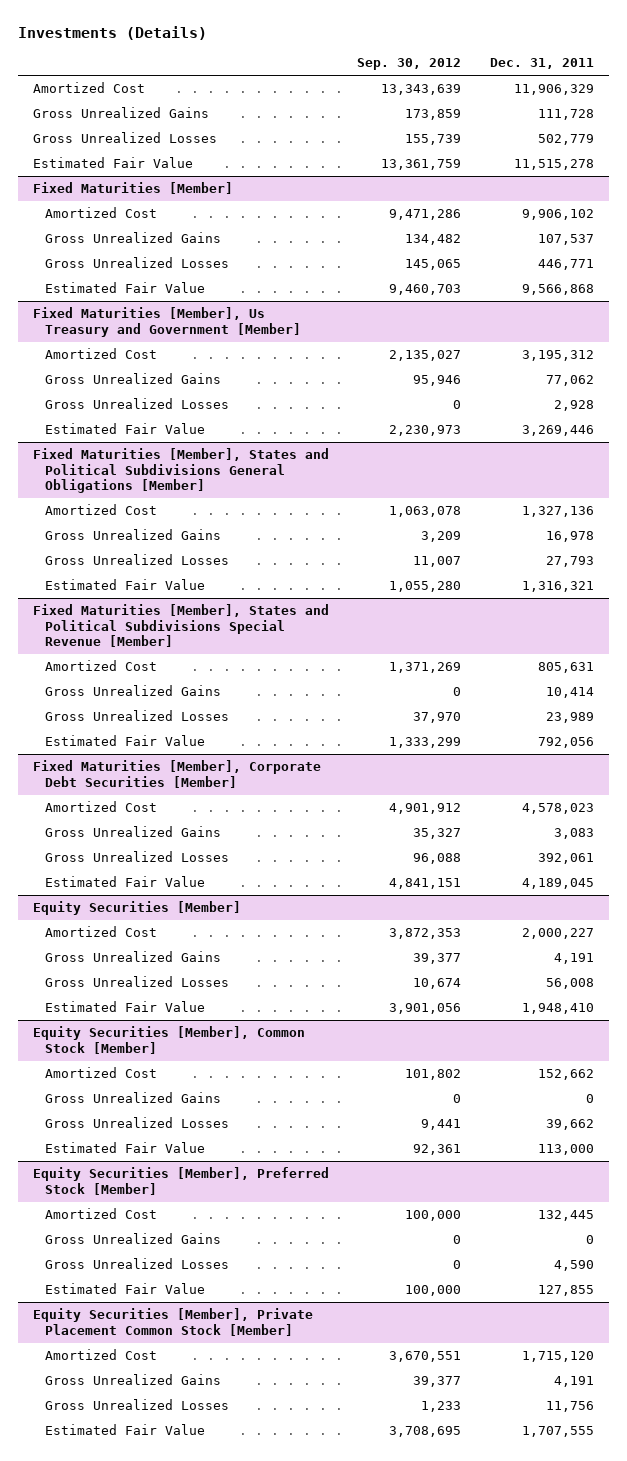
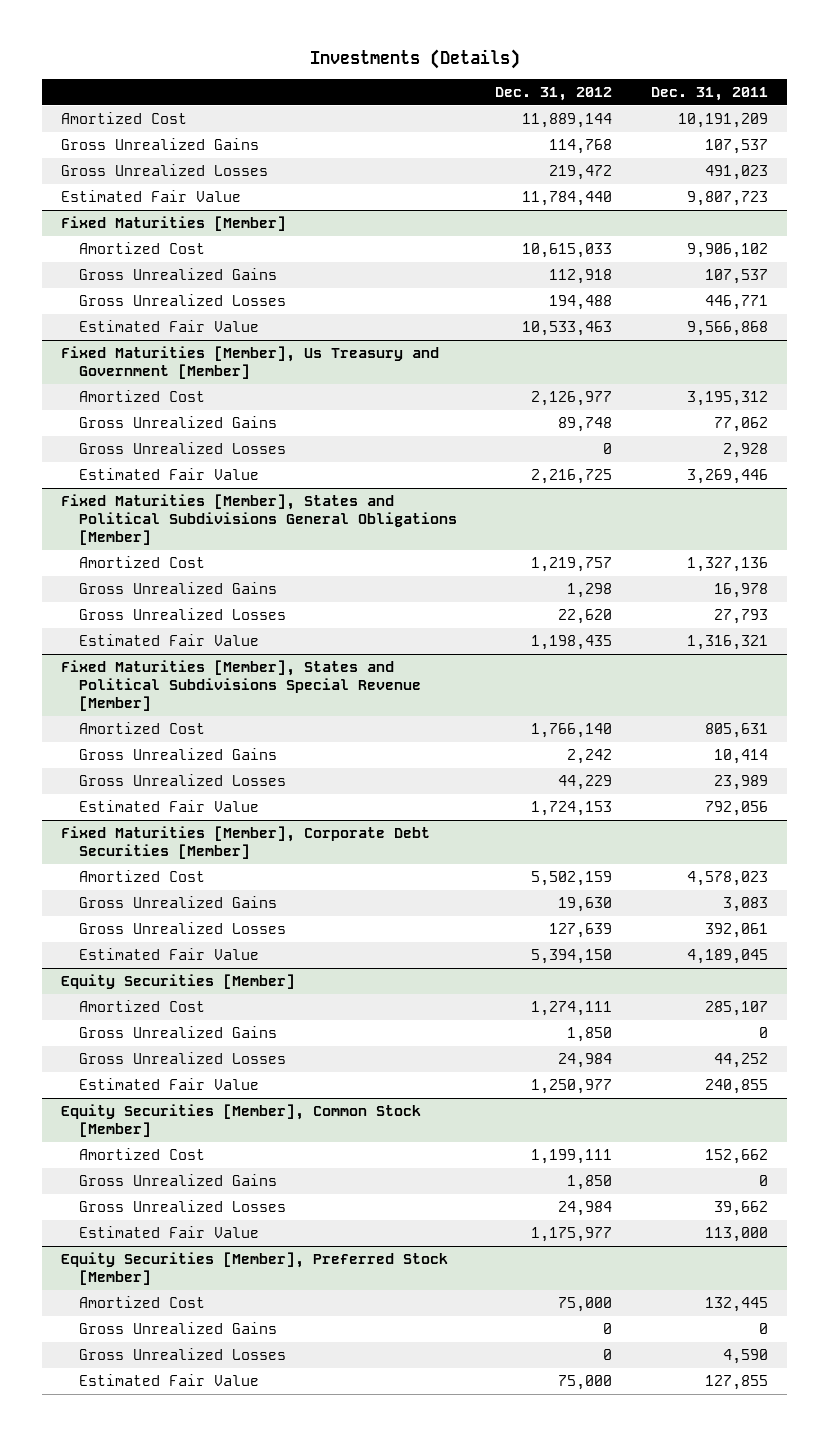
[357,58,462,71] Sep. 30, 2012 -> none
none -> [495,86,613,101] Dec. 31, 2012
[514,84,595,96] 11,906,329 -> [678,113,769,129] 10,191,209
[538,109,595,121] 111,728 -> [705,139,769,155] 107,537
[538,134,595,146] 502,779 -> [705,165,769,181] 491,023
[514,159,595,171] 11,515,278 -> [687,191,769,207] 9,807,723
[522,928,595,940] 2,000,227 -> [705,1001,769,1017] 285,107
[554,953,595,965] 4,191 -> [759,1027,769,1039] 0
[546,978,595,990] 56,008 -> [714,1053,769,1069] 44,252
[522,1003,595,1015] 1,948,410 -> [705,1079,769,1095] 240,855
[32,1308,313,1336] Equity Securities [Member], Private Placement Common Stock [Member] -> none
[45,1349,158,1361] Amortized Cost -> none
[45,1374,222,1386] Gross Unrealized Gains -> none
[45,1399,230,1411] Gross Unrealized Losses -> none
[45,1424,206,1436] Estimated Fair Value -> none

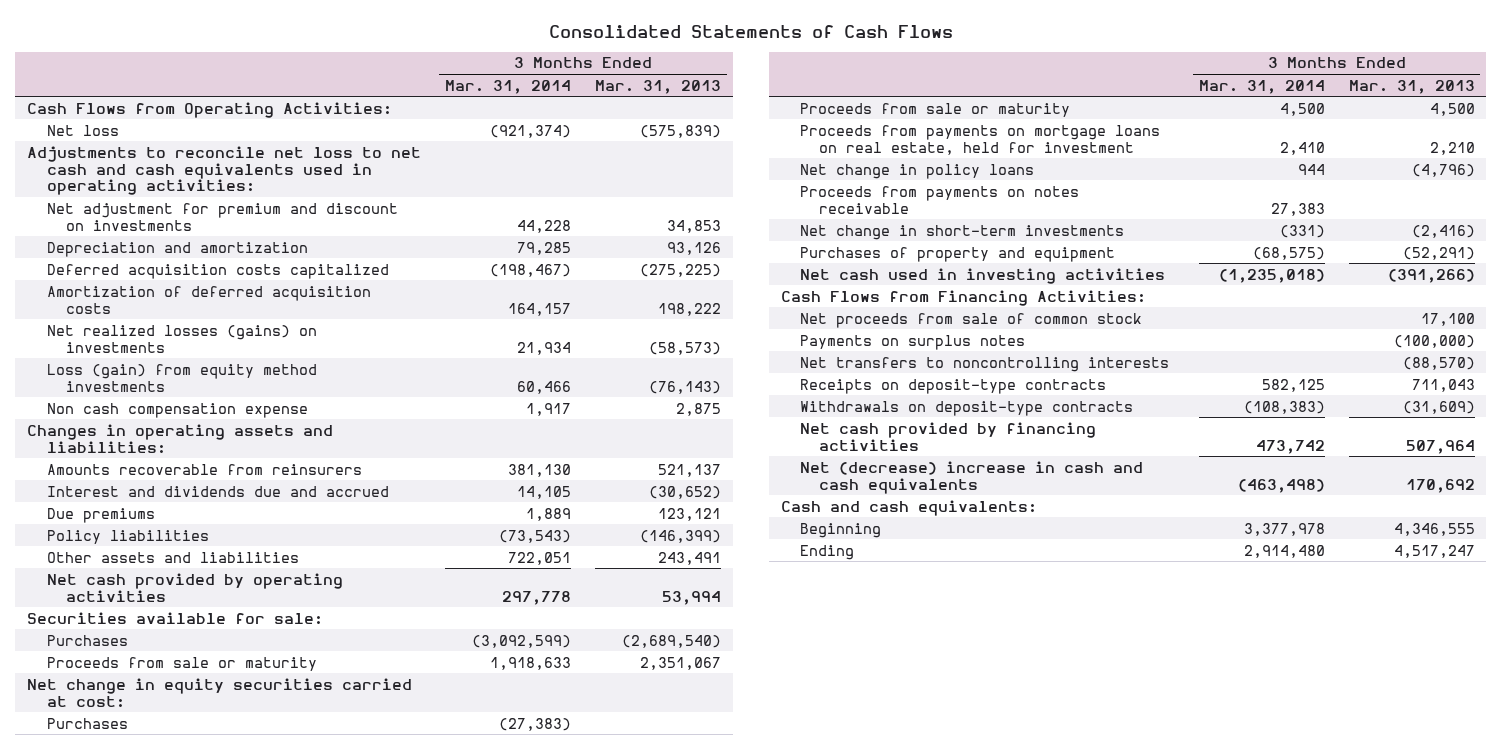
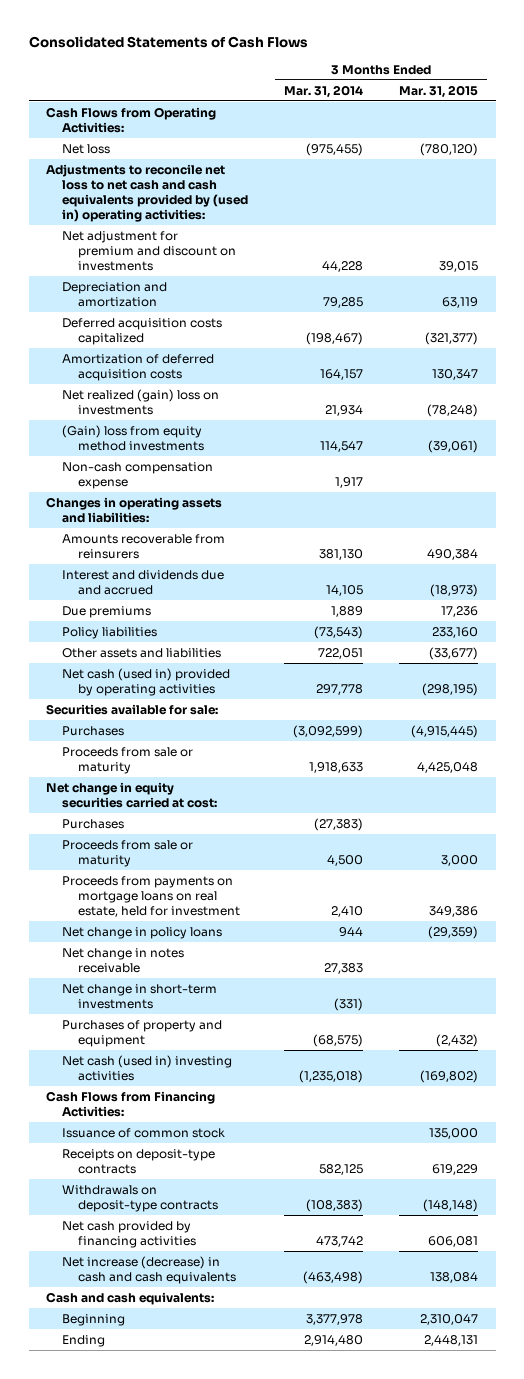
[594,79,721,94] Mar. 31, 2013 -> none
none -> [398,84,478,98] Mar. 31, 2015
[490,124,572,138] (921,374) -> [306,142,364,156] (975,455)
[27,145,422,196] Adjustments to reconcile net loss to net cash and cash equivalents used in operating activities: -> [46,163,249,222] Adjustments to reconcile net loss to net cash and cash equivalents provided by (used in) operating activities:
[46,324,317,353] Net realized losses (gains) on investments -> [62,388,220,415] Net realized (gain) loss on investments
[46,363,317,392] Loss (gain) from equity method investments -> [62,424,205,451] (Gain) loss from equity method investments
[517,380,572,394] 60,466 -> [320,440,364,452] 114,547
[46,402,308,418] Non cash compensation expense -> [62,461,214,489] Non-cash compensation expense
[46,572,343,602] Net cash provided by operating activities -> [62,667,231,696] Net cash (used in) provided by operating activities
[800,185,1080,214] Proceeds from payments on notes receivable -> [62,947,185,973] Net change in notes receivable
[800,267,1166,284] Net cash used in investing activities -> [62,1054,233,1081] Net cash (used in) investing activities
[800,334,1026,350] Payments on surplus notes -> none
[800,356,1170,372] Net transfers to noncontrolling interests -> none
[800,312,1143,328] Net proceeds from sale of common stock -> [62,1127,226,1138] Issuance of common stock
[800,460,1144,494] Net (decrease) increase in cash and cash equivalents -> [62,1255,237,1284] Net increase (decrease) in cash and cash equivalents

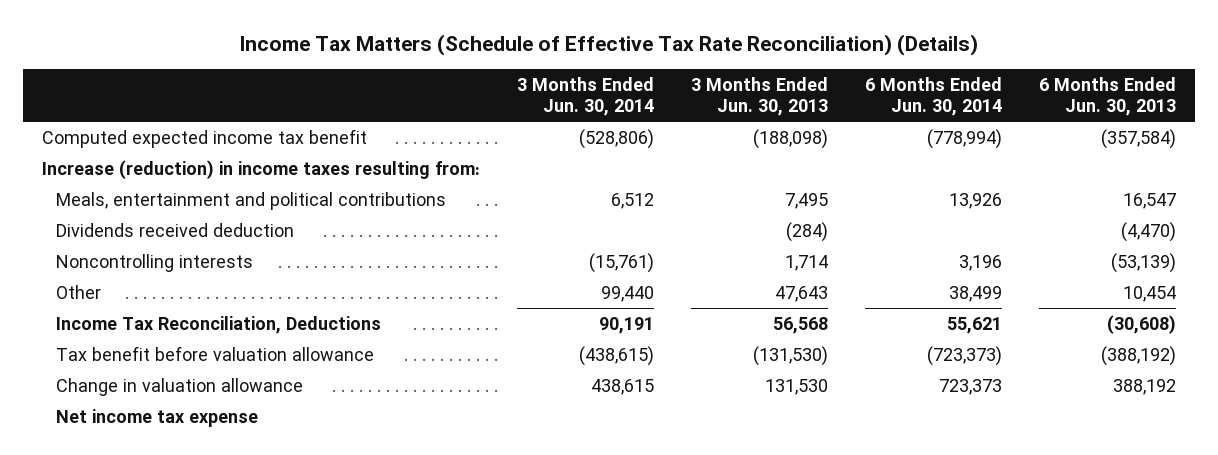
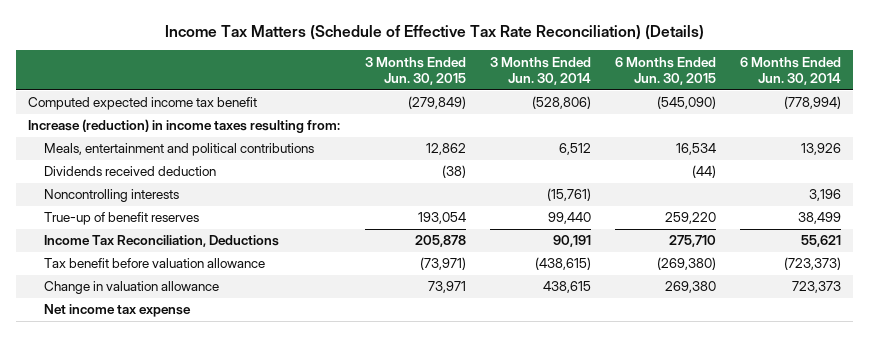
[690,77,828,117] 3 Months Ended Jun. 30, 2013 -> none
[1039,77,1177,117] 6 Months Ended Jun. 30, 2013 -> none
none -> [364,56,466,86] 3 Months Ended Jun. 30, 2015
none -> [615,56,717,86] 6 Months Ended Jun. 30, 2015
[55,285,101,300] Other -> [43,212,199,226] True-up of benefit reserves

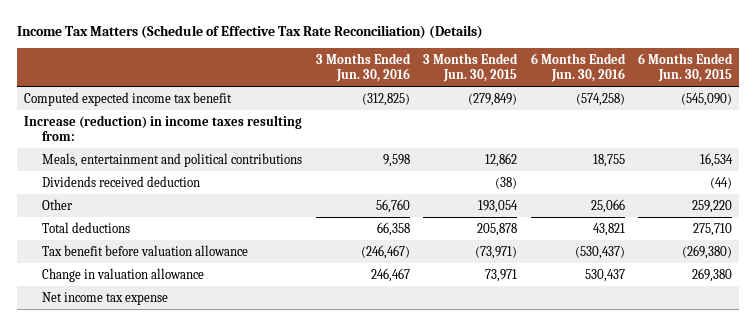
[489,56,591,86] 3 Months Ended Jun. 30, 2014 -> none
[740,56,842,86] 6 Months Ended Jun. 30, 2014 -> none
none -> [315,52,411,83] 3 Months Ended Jun. 30, 2016
none -> [530,52,626,83] 6 Months Ended Jun. 30, 2016
[43,189,179,203] Noncontrolling interests -> none
[43,212,199,226] True-up of benefit reserves -> [41,198,73,210] Other
[43,235,279,248] Income Tax Reconciliation, Deductions -> [41,221,130,233] Total deductions

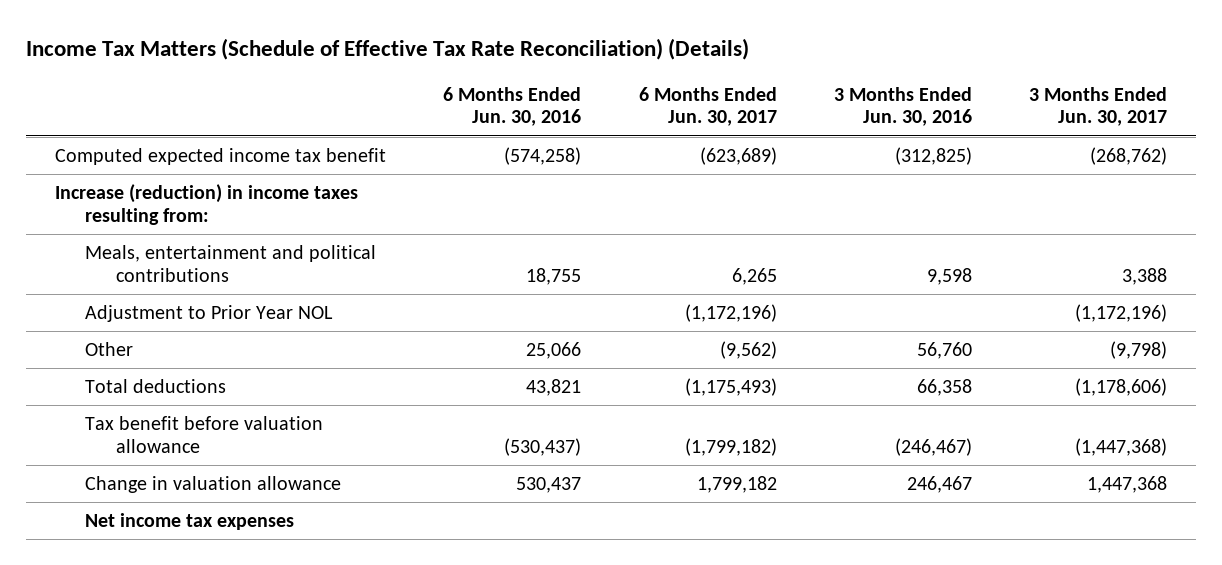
[423,52,519,83] 3 Months Ended Jun. 30, 2015 -> none
[638,52,734,83] 6 Months Ended Jun. 30, 2015 -> none
none -> [638,86,777,127] 6 Months Ended Jun. 30, 2017
none -> [1029,86,1168,127] 3 Months Ended Jun. 30, 2017
[41,175,200,187] Dividends received deduction -> none
none -> [85,305,334,323] Adjustment to Prior Year NOL
[41,291,168,305] Net income tax expense -> [85,513,295,531] Net income tax expenses

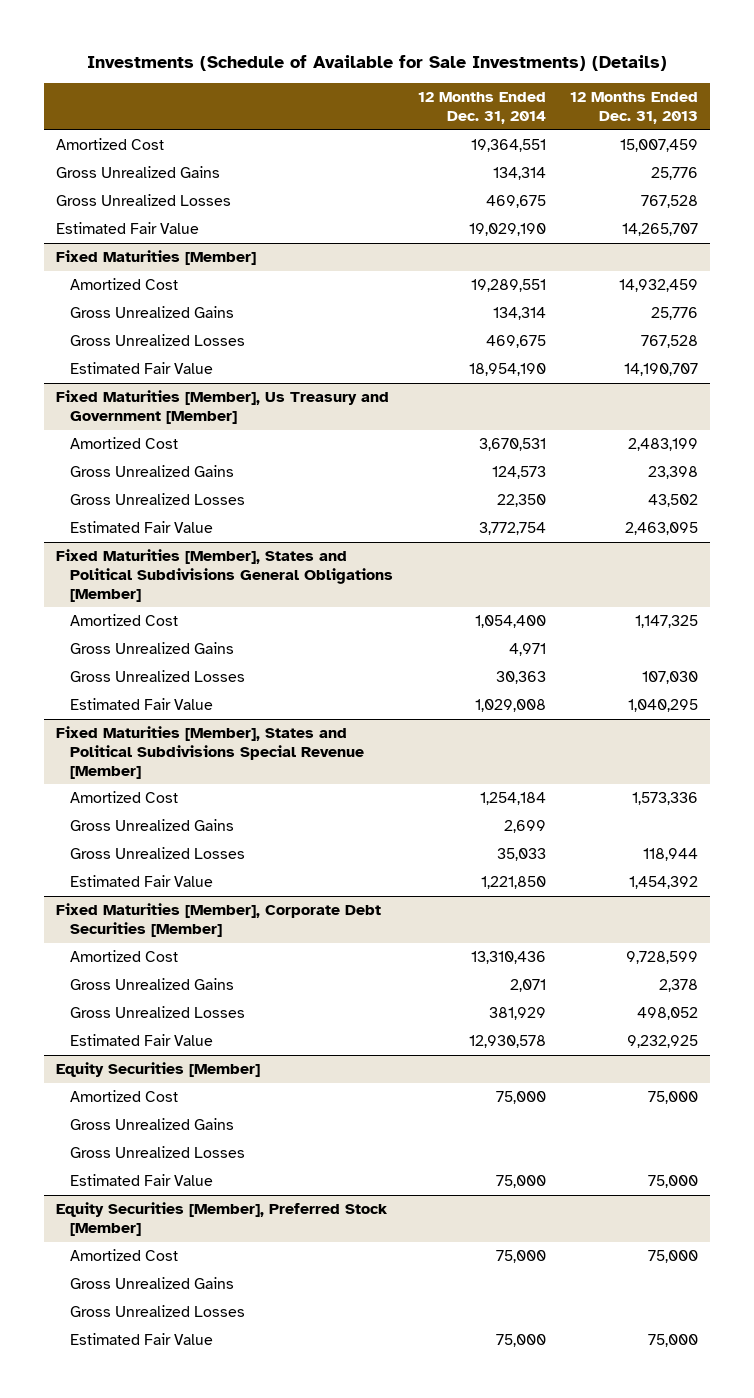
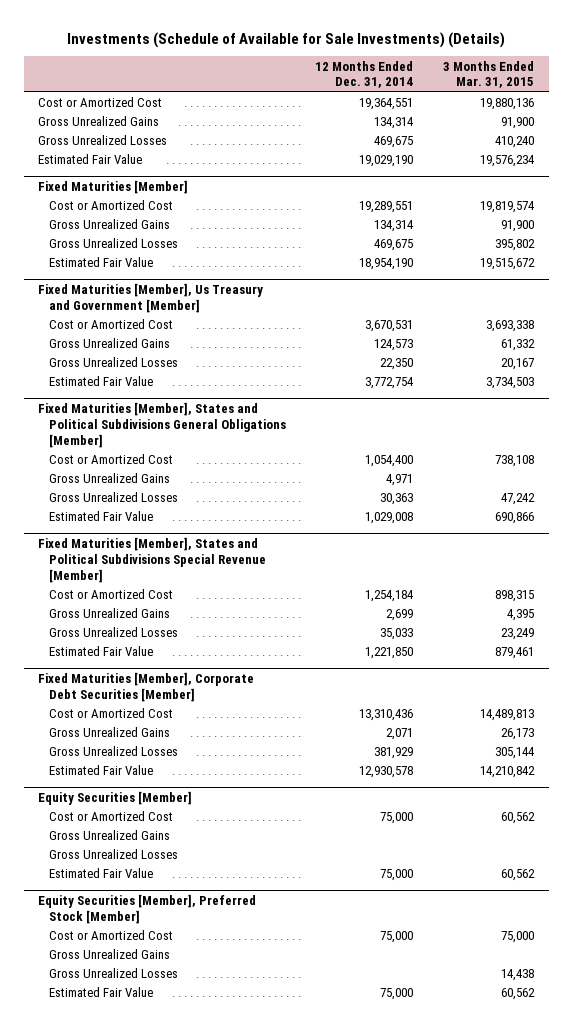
[570,92,699,125] 12 Months Ended Dec. 31, 2013 -> none
none -> [443,60,535,89] 3 Months Ended Mar. 31, 2015
[56,138,165,151] Amortized Cost -> [38,97,163,108] Cost or Amortized Cost
[69,278,178,291] Amortized Cost -> [48,200,173,211] Cost or Amortized Cost
[69,437,178,450] Amortized Cost -> [48,319,173,330] Cost or Amortized Cost
[69,614,178,627] Amortized Cost -> [48,454,173,465] Cost or Amortized Cost
[69,791,178,804] Amortized Cost -> [48,589,173,600] Cost or Amortized Cost
[69,950,178,963] Amortized Cost -> [48,708,173,719] Cost or Amortized Cost
[69,1090,178,1103] Amortized Cost -> [48,811,173,822] Cost or Amortized Cost
[69,1249,178,1262] Amortized Cost -> [48,930,173,941] Cost or Amortized Cost

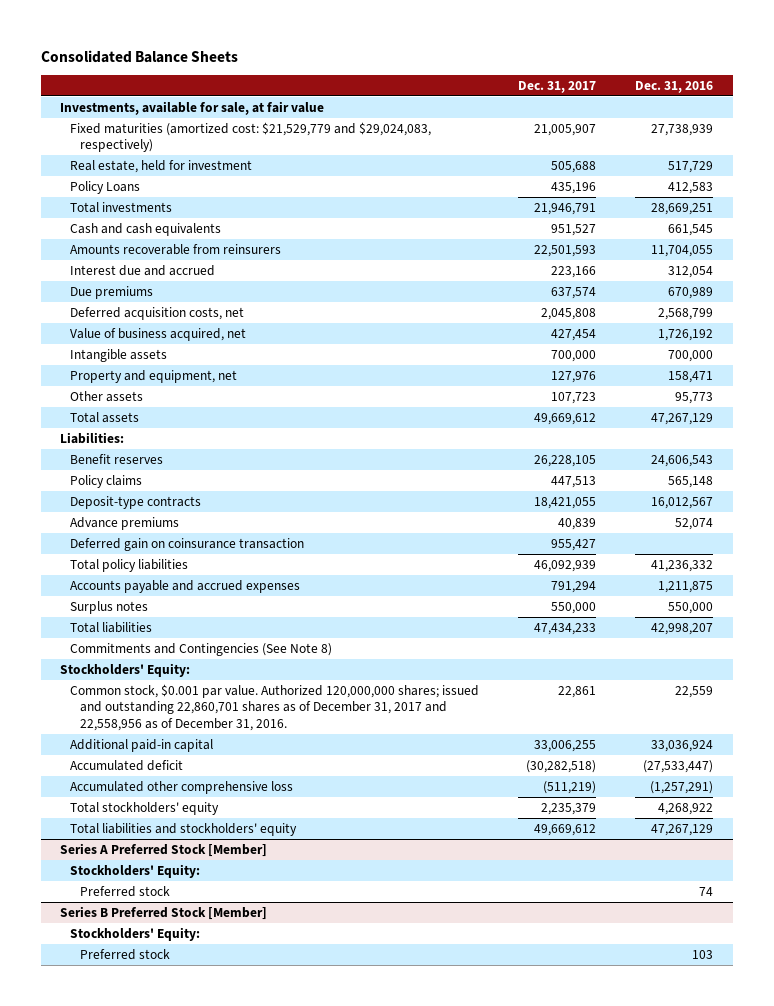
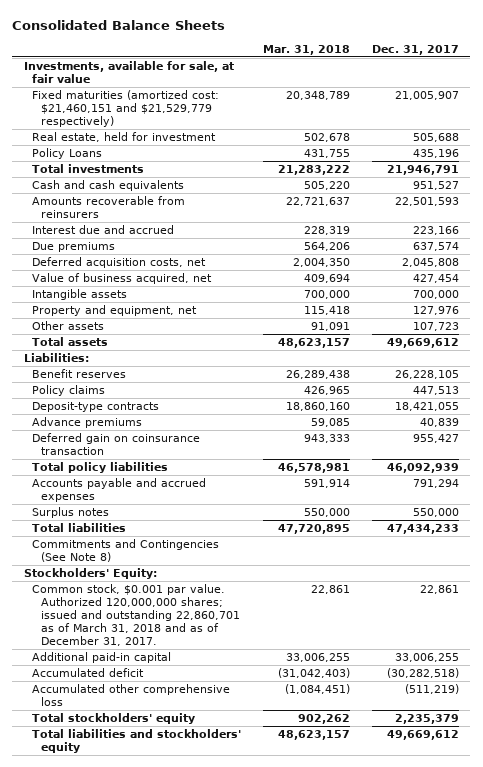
[635,80,714,93] Dec. 31, 2016 -> none
none -> [263,45,351,56] Mar. 31, 2018
[70,121,432,153] Fixed maturities (amortized cost: $21,529,779 and $29,024,083, respectively) -> [32,90,220,128] Fixed maturities (amortized cost: $21,460,151 and $21,529,779 respectively)
[70,683,480,732] Common stock, $0.001 par value. Authorized 120,000,000 shares; issued and outstanding 22,860,701 shares as of December 31, 2017 and 22,558,956 as of December 31, 2016. -> [32,584,240,647] Common stock, $0.001 par value. Authorized 120,000,000 shares; issued and outstanding 22,860,701 as of March 31, 2018 and as of December 31, 2017.
[60,842,268,857] Series A Preferred Stock [Member] -> none
[70,863,201,878] Stockholders' Equity: -> none
[80,885,171,897] Preferred stock -> none
[60,905,268,920] Series B Preferred Stock [Member] -> none
[70,926,201,941] Stockholders' Equity: -> none
[80,948,171,960] Preferred stock -> none

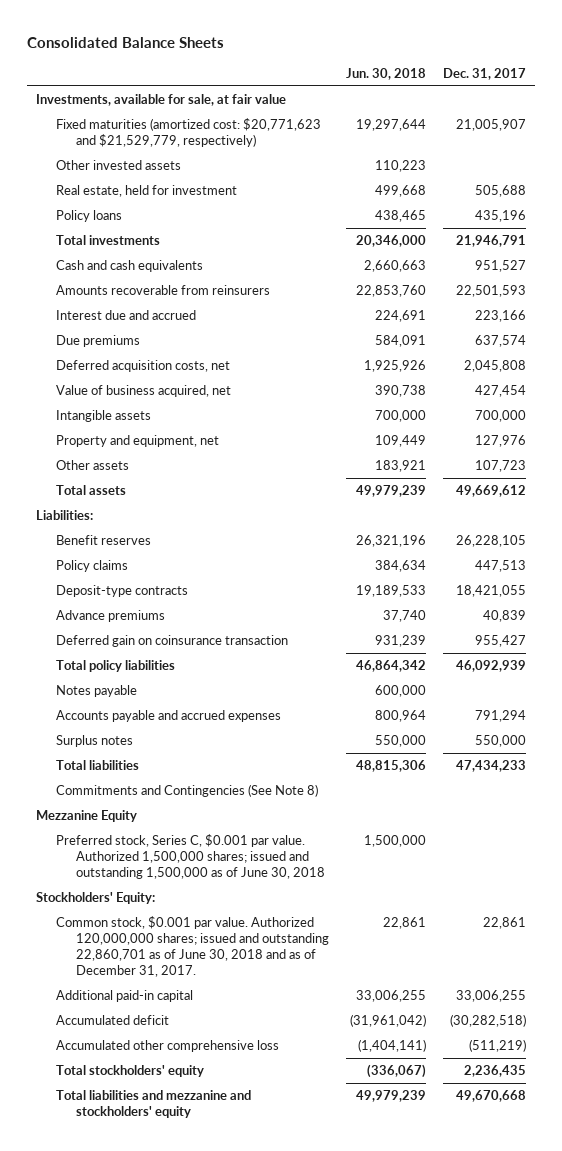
[263,45,351,56] Mar. 31, 2018 -> none
none -> [346,67,427,80] Jun. 30, 2018
[32,90,220,128] Fixed maturities (amortized cost: $21,460,151 and $21,529,779 respectively) -> [56,118,322,148] Fixed maturities (amortized cost: $20,771,623 and $21,529,779, respectively)
none -> [56,160,182,171] Other invested assets
[32,148,103,160] Policy Loans -> [56,210,123,223] Policy loans
none -> [56,685,138,698] Notes payable
none -> [35,810,137,823] Mezzanine Equity
none -> [56,834,326,880] Preferred stock, Series C, $0.001 par value. Authorized 1,500,000 shares; issued and outstanding 1,500,000 as of June 30, 2018
[32,584,240,647] Common stock, $0.001 par value. Authorized 120,000,000 shares; issued and outstanding 22,860,701 as of March 31, 2018 and as of December 31, 2017. -> [56,916,330,978] Common stock, $0.001 par value. Authorized 120,000,000 shares; issued and outstanding 22,860,701 as of June 30, 2018 and as of December 31, 2017.
[395,714,460,725] 2,235,379 -> [464,1065,527,1078] 2,236,435
[32,729,242,754] Total liabilities and stockholders' equity -> [56,1090,252,1119] Total liabilities and mezzanine and stockholders' equity
[387,730,460,741] 49,669,612 -> [456,1090,527,1103] 49,670,668

